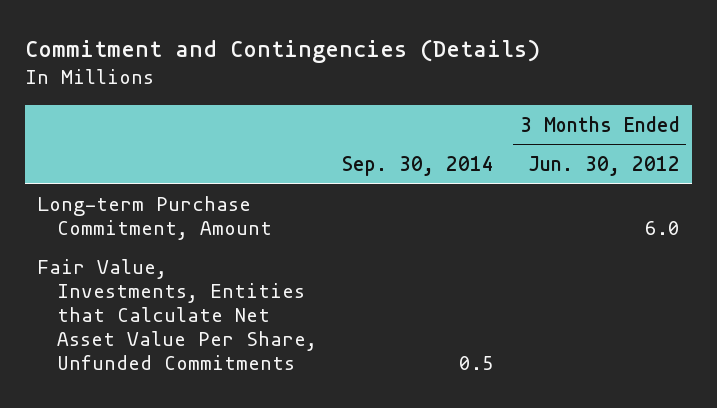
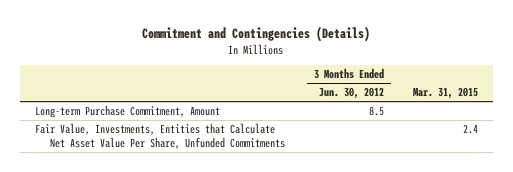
[342,155,495,176] Sep. 30, 2014 -> none
none -> [413,87,479,100] Mar. 31, 2015
[644,220,680,235] 6.0 -> [369,106,385,117] 8.5

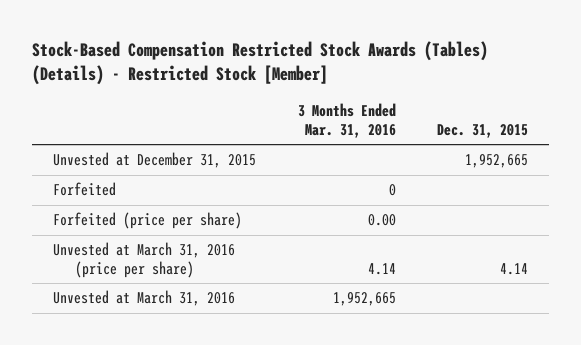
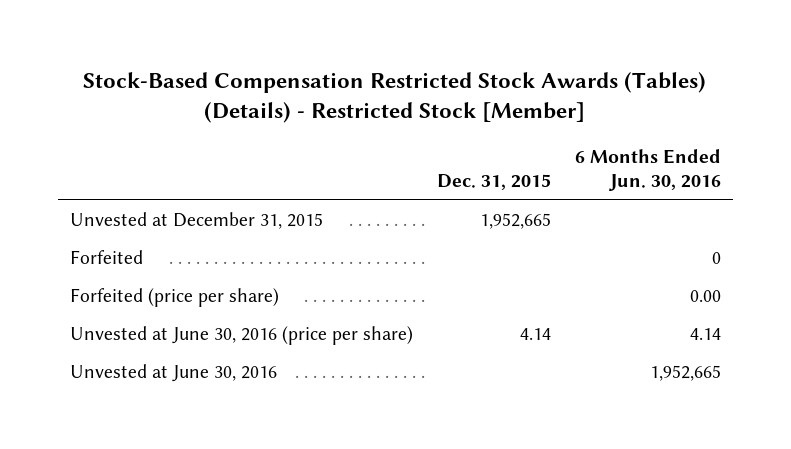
[297,103,396,138] 3 Months Ended Mar. 31, 2016 -> none
none -> [574,149,721,191] 6 Months Ended Jun. 30, 2016
[53,242,236,278] Unvested at March 31, 2016 (price per share) -> [69,326,413,346] Unvested at June 30, 2016 (price per share)
[53,290,236,307] Unvested at March 31, 2016 -> [69,364,277,383] Unvested at June 30, 2016

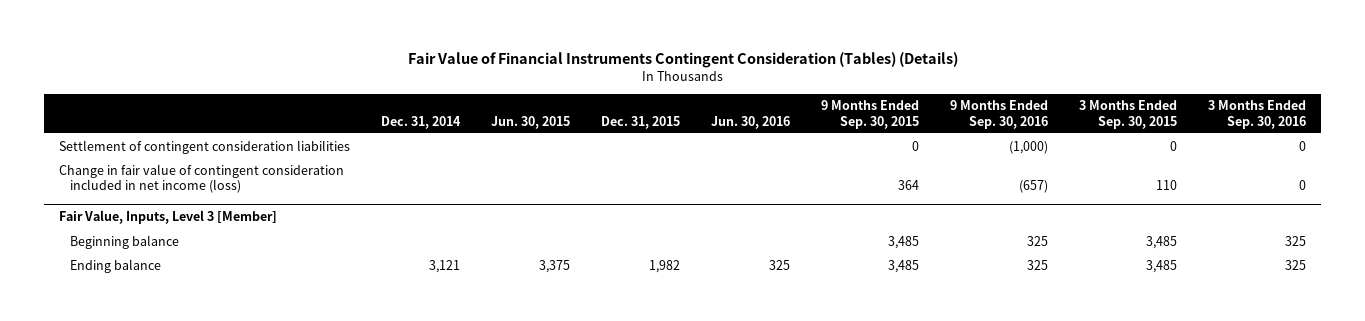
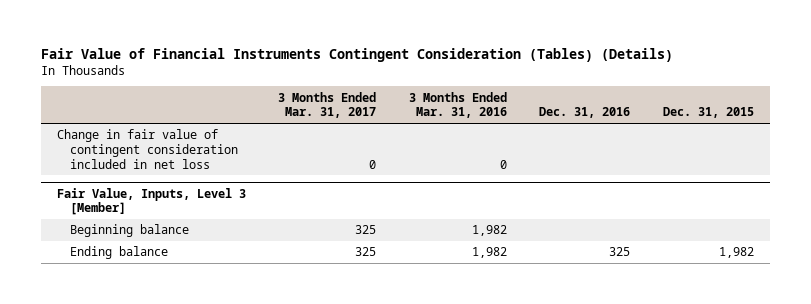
[381,115,462,129] Dec. 31, 2014 -> none
[491,115,571,129] Jun. 30, 2015 -> none
[711,115,791,129] Jun. 30, 2016 -> none
[820,100,919,129] 9 Months Ended Sep. 30, 2015 -> none
[949,100,1048,129] 9 Months Ended Sep. 30, 2016 -> none
[1078,100,1177,129] 3 Months Ended Sep. 30, 2015 -> none
[1207,100,1306,129] 3 Months Ended Sep. 30, 2016 -> none
none -> [278,91,377,119] 3 Months Ended Mar. 31, 2017
none -> [408,91,507,119] 3 Months Ended Mar. 31, 2016
none -> [539,107,631,119] Dec. 31, 2016
[59,139,351,154] Settlement of contingent consideration liabilities -> none
[59,163,345,193] Change in fair value of contingent consideration included in net income (loss) -> [56,129,238,169] Change in fair value of contingent consideration included in net loss

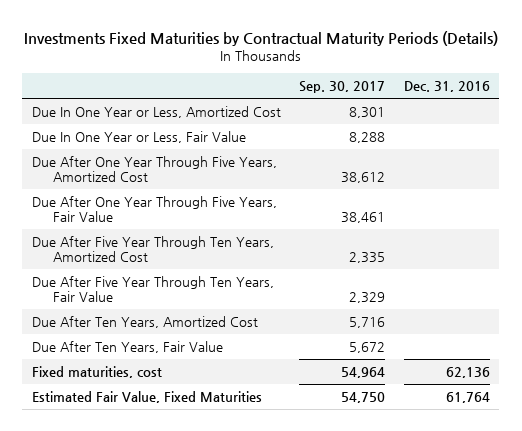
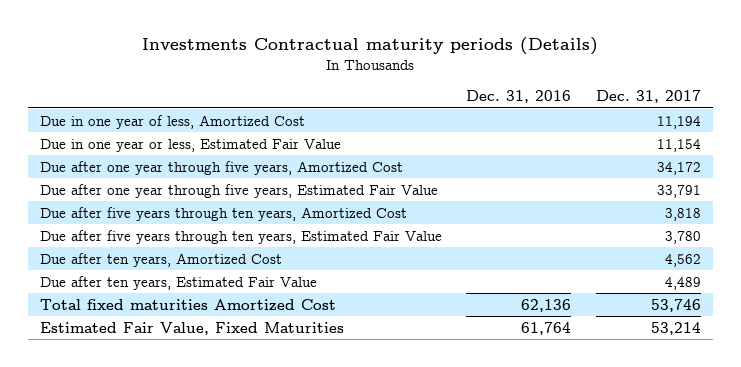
[23,30,498,46] Investments Fixed Maturities by Contractual Maturity Periods (Details) -> [142,37,599,56] Investments Contractual maturity periods (Details)
[299,81,386,94] Sep. 30, 2017 -> none
none -> [595,89,701,103] Dec. 31, 2017
[31,105,281,118] Due In One Year or Less, Amortized Cost -> [40,114,306,129] Due in one year of less, Amortized Cost
[31,130,246,143] Due In One Year or Less, Fair Value -> [40,138,342,152] Due in one year or less, Estimated Fair Value
[31,155,277,183] Due After One Year Through Five Years, Amortized Cost -> [40,160,404,175] Due after one year through five years, Amortized Cost
[31,195,277,223] Due After One Year Through Five Years, Fair Value -> [40,183,439,198] Due after one year through five years, Estimated Fair Value
[31,235,274,263] Due After Five Year Through Ten Years, Amortized Cost -> [40,206,408,221] Due after five years through ten years, Amortized Cost
[31,275,274,303] Due After Five Year Through Ten Years, Fair Value -> [40,229,443,244] Due after five years through ten years, Estimated Fair Value
[31,315,258,328] Due After Ten Years, Amortized Cost -> [40,252,283,267] Due after ten years, Amortized Cost
[31,340,223,353] Due After Ten Years, Fair Value -> [40,275,318,290] Due after ten years, Estimated Fair Value
[31,365,162,378] Fixed maturities, cost -> [40,298,337,311] Total fixed maturities Amortized Cost

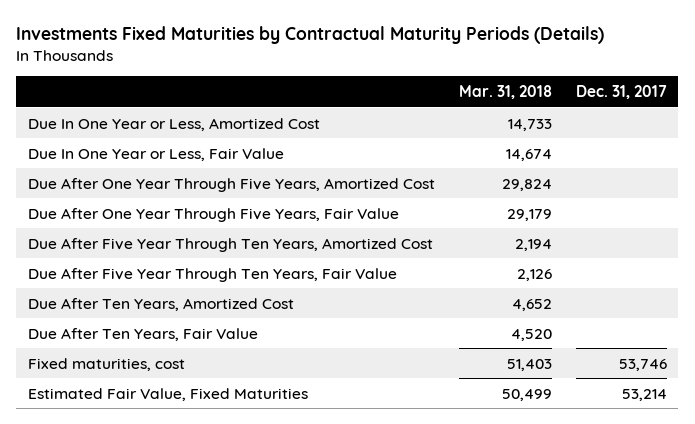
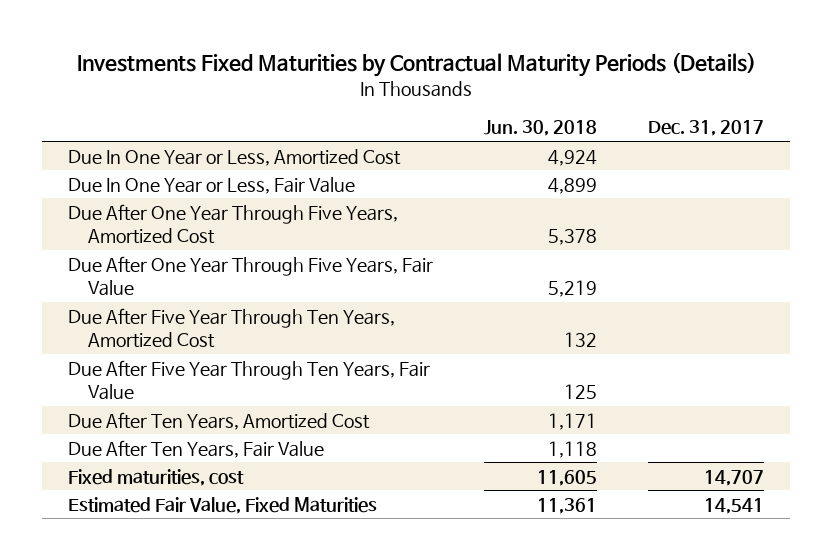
[458,84,552,99] Mar. 31, 2018 -> none
none -> [484,120,598,137] Jun. 30, 2018
[618,358,667,371] 53,746 -> [704,469,765,486] 14,707
[621,388,667,401] 53,214 -> [704,497,765,514] 14,541

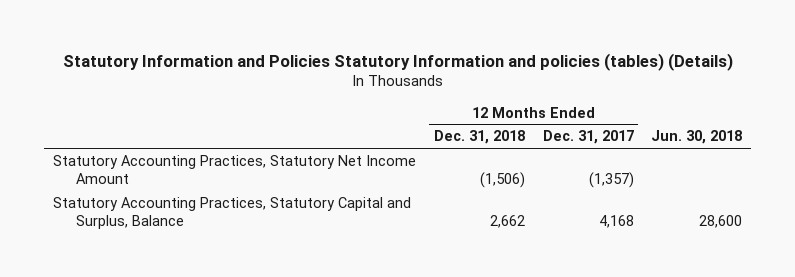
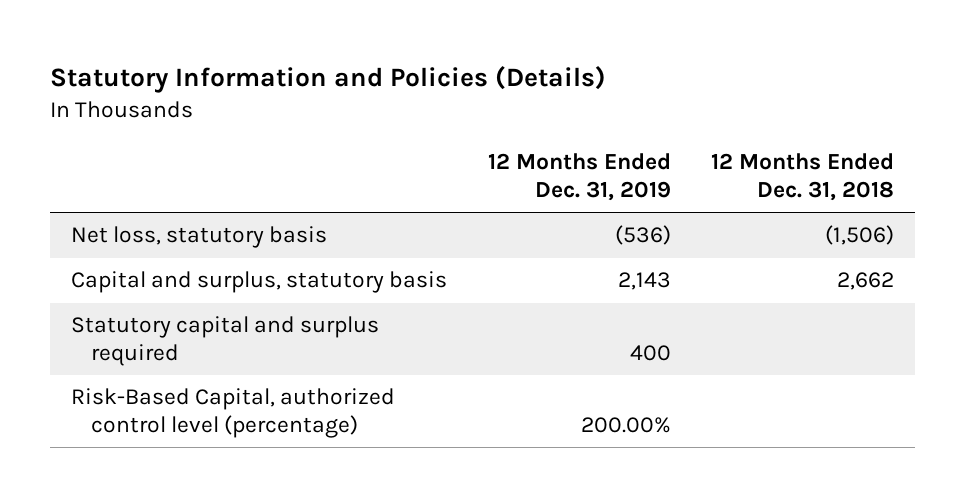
[62,52,733,71] Statutory Information and Policies Statutory Information and policies (tables) (Details) -> [50,65,607,93] Statutory Information and Policies (Details)
[542,130,634,145] Dec. 31, 2017 -> none
[651,130,743,145] Jun. 30, 2018 -> none
none -> [487,153,671,202] 12 Months Ended Dec. 31, 2019
[52,155,416,184] Statutory Accounting Practices, Statutory Net Income Amount -> [70,226,327,249] Net loss, statutory basis
[52,197,411,229] Statutory Accounting Practices, Statutory Capital and Surplus, Balance -> [70,271,447,294] Capital and surplus, statutory basis
none -> [70,316,379,367] Statutory capital and surplus required
none -> [70,388,395,439] Risk-Based Capital, authorized control level (percentage)

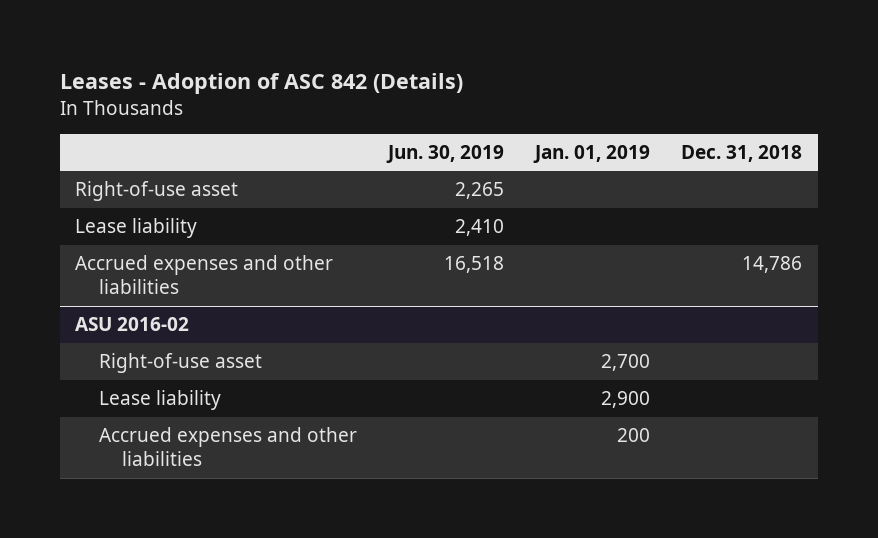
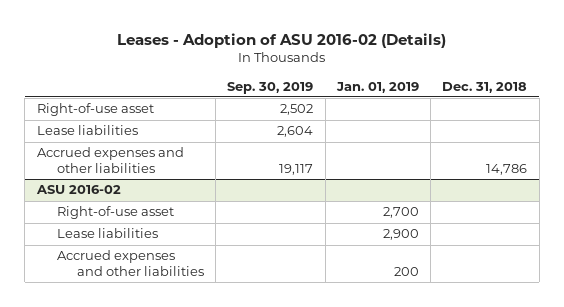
[59,73,463,95] Leases - Adoption of ASC 842 (Details) -> [116,32,446,48] Leases - Adoption of ASU 2016-02 (Details)
[386,144,505,163] Jun. 30, 2019 -> none
none -> [227,81,314,94] Sep. 30, 2019
[75,218,198,239] Lease liability -> [36,125,138,136] Lease liabilities
[98,390,221,411] Lease liability -> [56,228,158,239] Lease liabilities

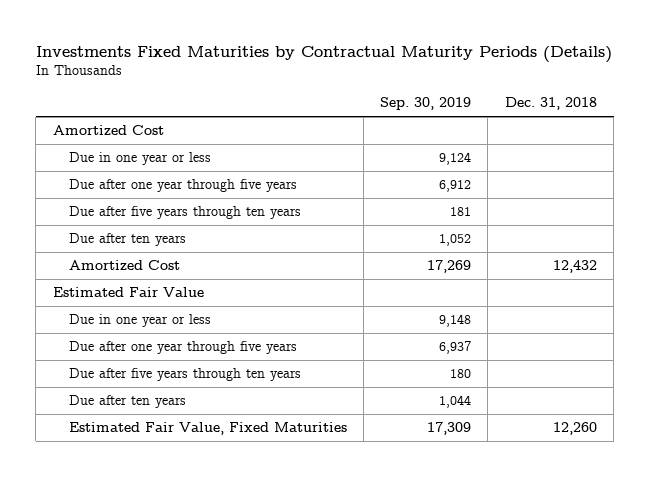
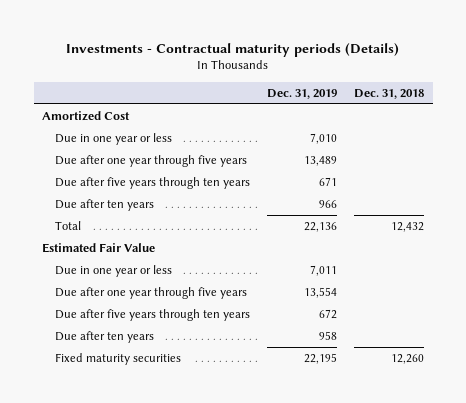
[35,46,612,64] Investments Fixed Maturities by Contractual Maturity Periods (Details) -> [66,42,400,57] Investments - Contractual maturity periods (Details)
[380,97,472,111] Sep. 30, 2019 -> none
none -> [266,88,337,99] Dec. 31, 2019
[68,260,180,271] Amortized Cost -> [54,220,81,230] Total
[68,422,347,436] Estimated Fair Value, Fixed Maturities -> [54,352,181,365] Fixed maturity securities

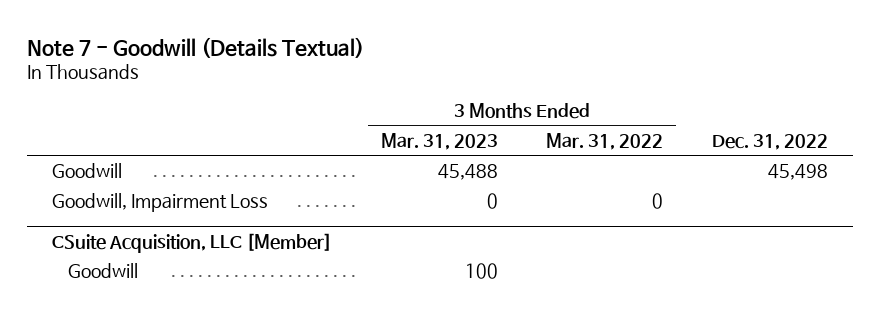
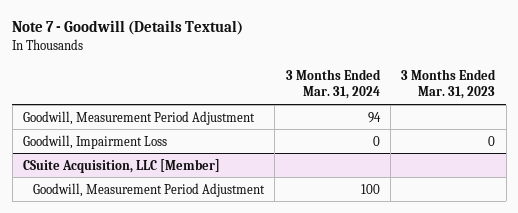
[546,132,664,150] Mar. 31, 2022 -> none
[712,133,829,150] Dec. 31, 2022 -> none
none -> [285,68,381,100] 3 Months Ended Mar. 31, 2024
[51,163,122,179] Goodwill -> none
none -> [22,110,255,125] Goodwill, Measurement Period Adjustment
[68,263,139,279] Goodwill -> none
none -> [33,182,266,197] Goodwill, Measurement Period Adjustment

